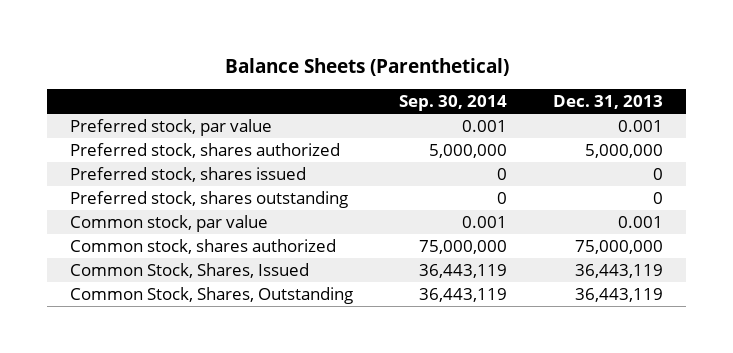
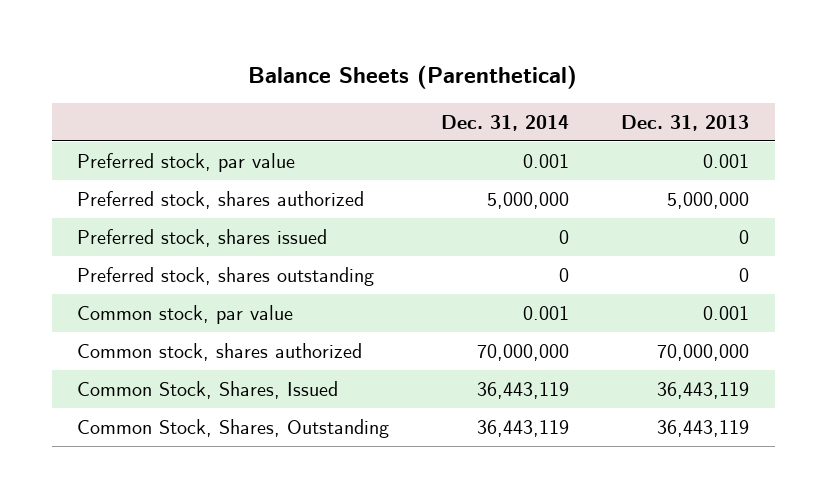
[399,94,508,111] Sep. 30, 2014 -> none
none -> [441,114,570,131] Dec. 31, 2014
[575,239,664,254] 75,000,000 -> [657,343,750,361] 70,000,000

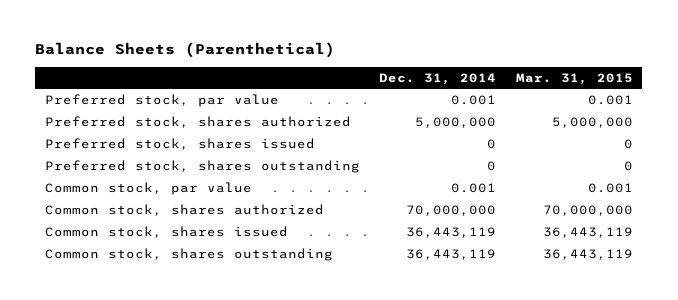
[621,114,750,131] Dec. 31, 2013 -> none
none -> [515,72,633,85] Mar. 31, 2015
[77,380,339,399] Common Stock, Shares, Issued -> [45,226,289,239] Common stock, shares issued
[77,418,390,438] Common Stock, Shares, Outstanding -> [45,248,334,262] Common stock, shares outstanding

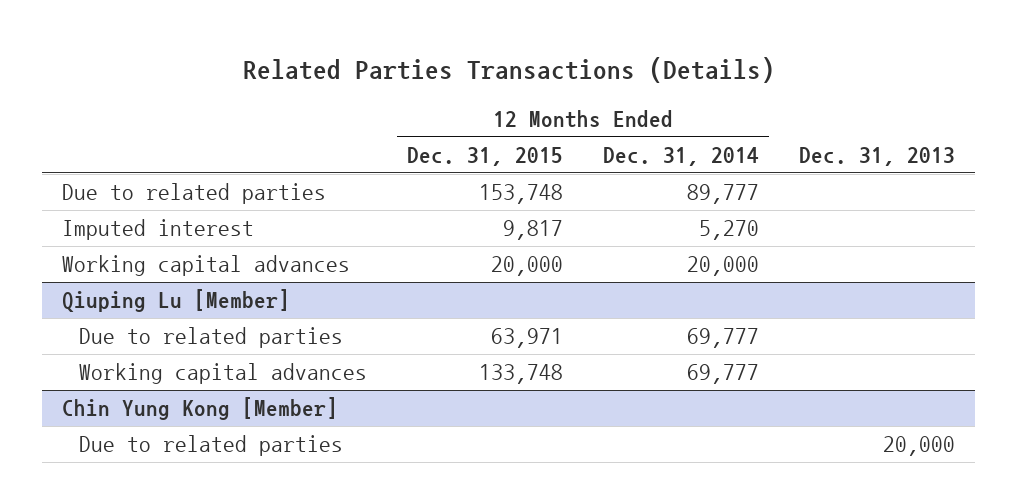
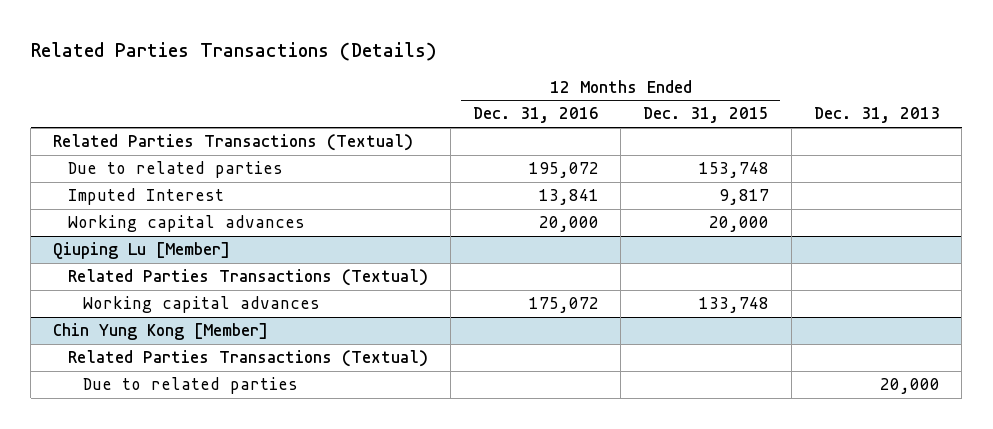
[603,147,760,167] Dec. 31, 2014 -> none
none -> [472,107,599,124] Dec. 31, 2016
none -> [52,134,413,152] Related Parties Transactions (Textual)
[61,219,254,241] Imputed interest -> [67,188,224,206] Imputed Interest
[78,327,343,349] Due to related parties -> none
none -> [67,269,428,287] Related Parties Transactions (Textual)
none -> [67,350,428,368] Related Parties Transactions (Textual)

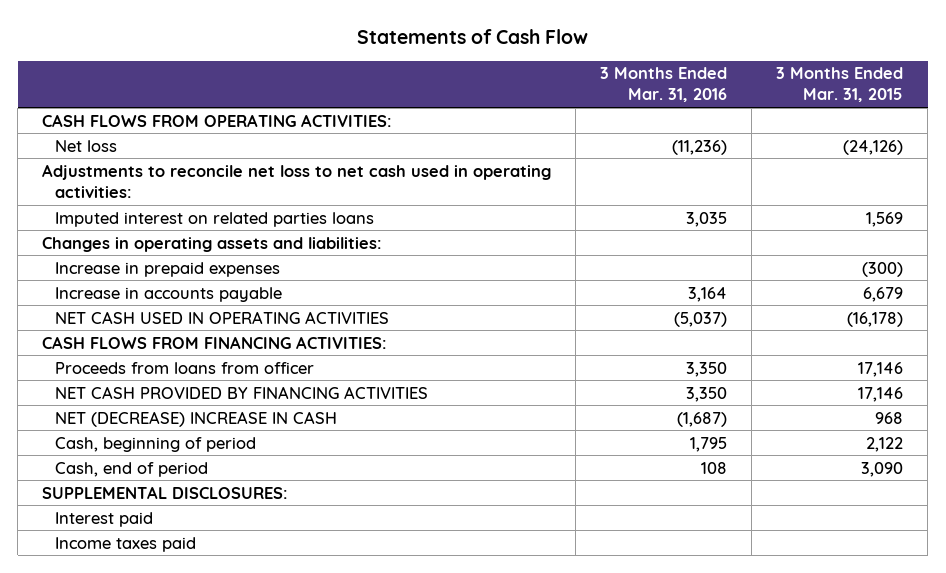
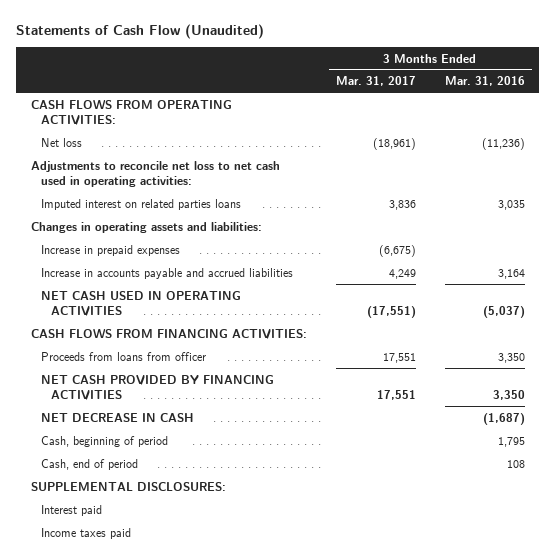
[356,28,588,44] Statements of Cash Flow -> [16,24,265,40] Statements of Cash Flow (Unaudited)
[776,67,904,103] 3 Months Ended Mar. 31, 2015 -> none
none -> [335,76,416,87] Mar. 31, 2017
[55,286,283,302] Increase in accounts payable -> [40,267,293,279] Increase in accounts payable and accrued liabilities
[55,410,338,427] NET (DECREASE) INCREASE IN CASH -> [40,412,194,422] NET DECREASE IN CASH

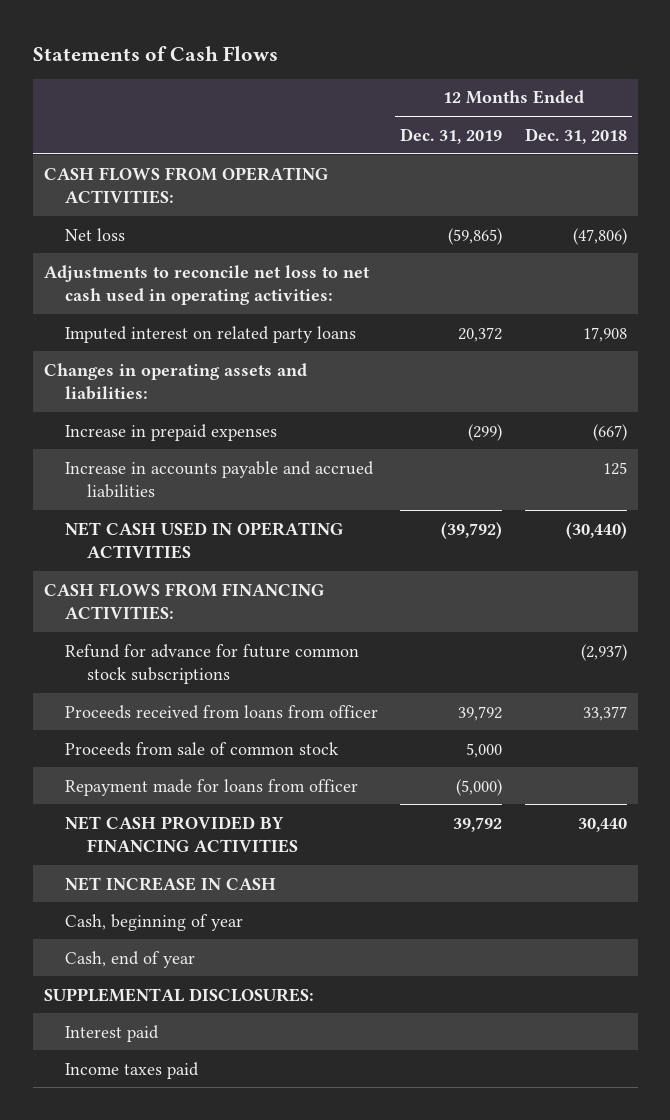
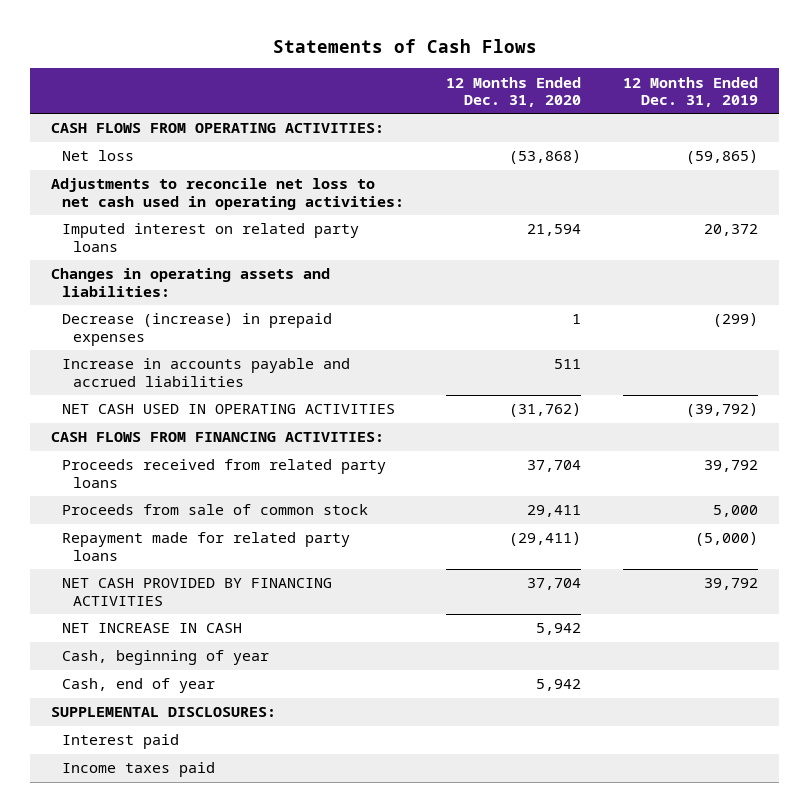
[524,127,627,144] Dec. 31, 2018 -> none
none -> [446,76,582,108] 12 Months Ended Dec. 31, 2020
[65,423,278,441] Increase in prepaid expenses -> [61,313,332,346] Decrease (increase) in prepaid expenses
[65,643,360,684] Refund for advance for future common stock subscriptions -> none
[65,704,379,719] Proceeds received from loans from officer -> [61,459,386,488] Proceeds received from related party loans
[65,778,359,796] Repayment made for loans from officer -> [61,532,350,561] Repayment made for related party loans

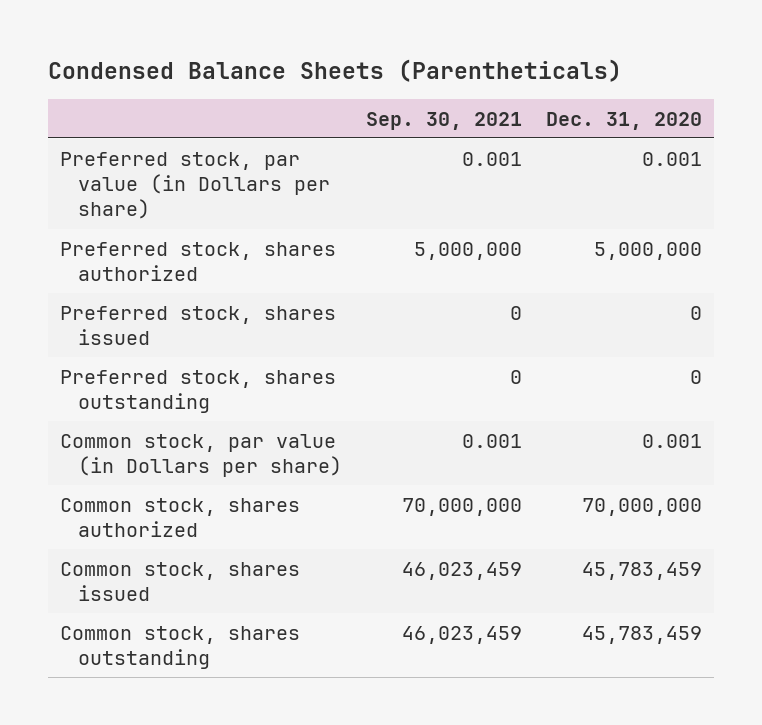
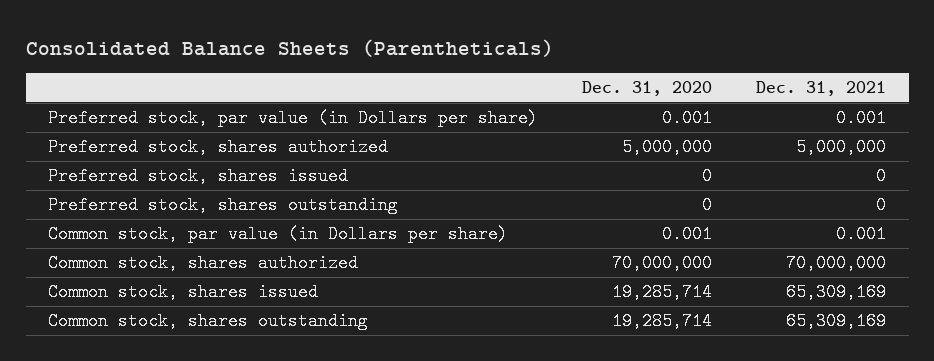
[47,58,622,82] Condensed Balance Sheets (Parentheticals) -> [25,38,554,57] Consolidated Balance Sheets (Parentheticals)
[365,111,522,130] Sep. 30, 2021 -> none
none -> [756,81,887,97] Dec. 31, 2021
[581,561,702,580] 45,783,459 -> [612,283,713,302] 19,285,714
[581,625,702,644] 45,783,459 -> [612,312,713,331] 19,285,714

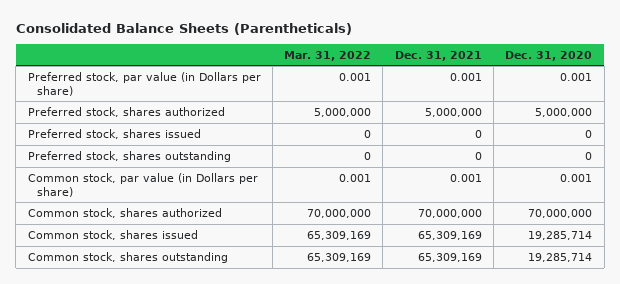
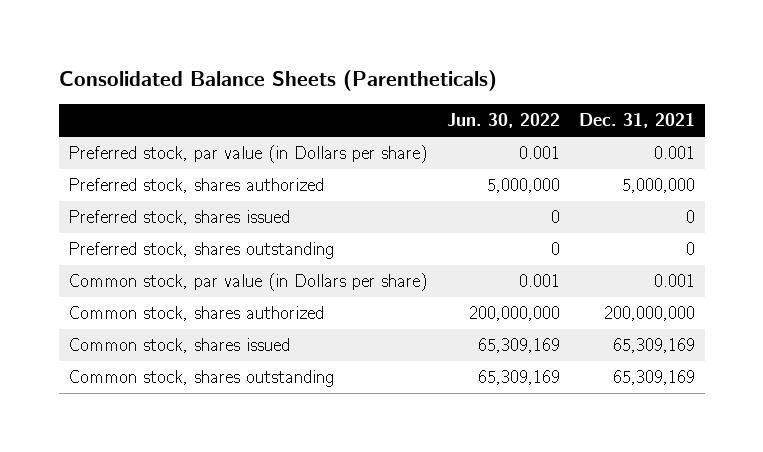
[284,50,372,61] Mar. 31, 2022 -> none
[505,50,593,61] Dec. 31, 2020 -> none
none -> [446,113,560,129] Jun. 30, 2022
[417,208,482,218] 70,000,000 -> [603,306,695,322] 200,000,000

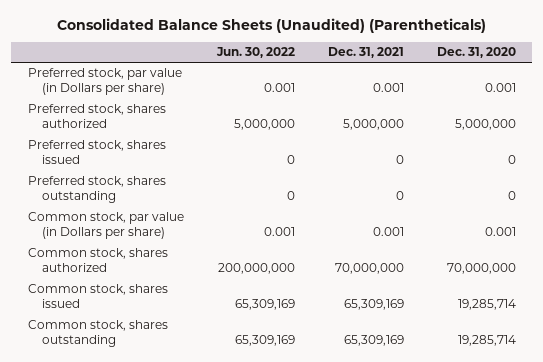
[58,70,497,92] Consolidated Balance Sheets (Parentheticals) -> [56,17,486,33] Consolidated Balance Sheets (Unaudited) (Parentheticals)
none -> [436,47,516,59] Dec. 31, 2020
[603,306,695,322] 200,000,000 -> [334,263,404,275] 70,000,000

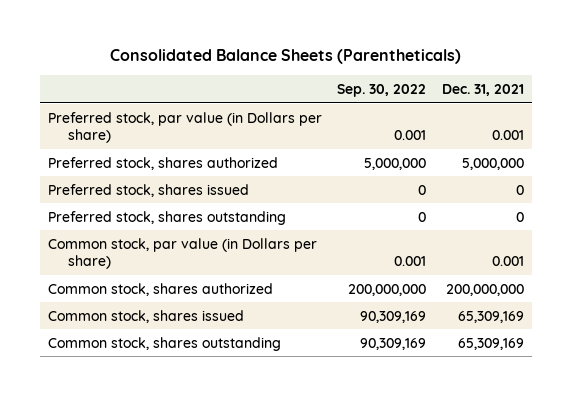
[56,17,486,33] Consolidated Balance Sheets (Unaudited) (Parentheticals) -> [109,49,461,65] Consolidated Balance Sheets (Parentheticals)
[215,47,295,59] Jun. 30, 2022 -> none
[436,47,516,59] Dec. 31, 2020 -> none
none -> [337,84,427,98] Sep. 30, 2022
[334,263,404,275] 70,000,000 -> [445,283,524,296] 200,000,000

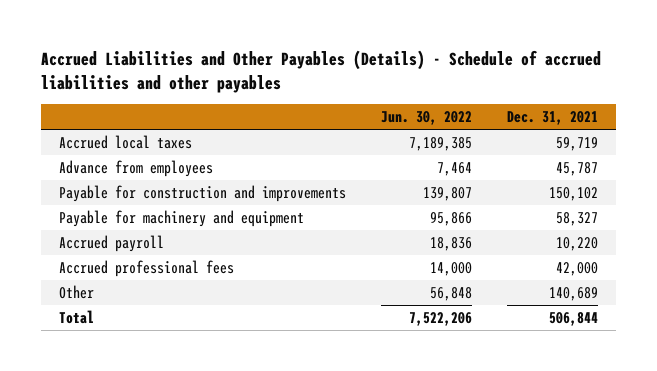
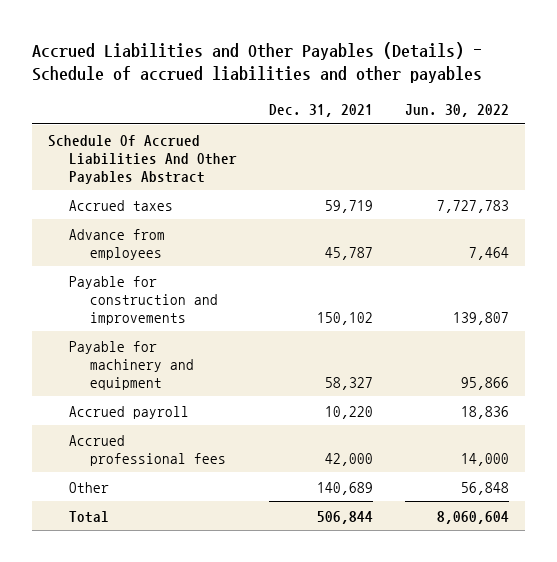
none -> [48,134,237,184] Schedule Of Accrued Liabilities And Other Payables Abstract
[58,134,192,149] Accrued local taxes -> [68,199,173,211] Accrued taxes
[409,136,473,151] 7,189,385 -> [437,199,510,213] 7,727,783
[409,311,473,326] 7,522,206 -> [437,510,510,524] 8,060,604

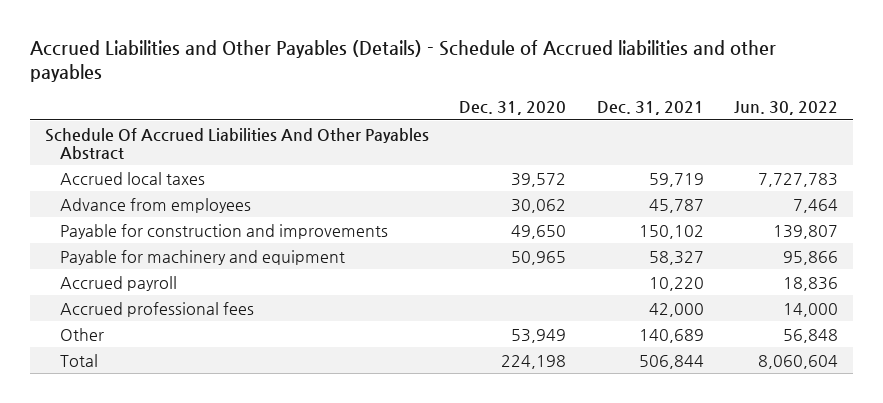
[32,41,483,84] Accrued Liabilities and Other Payables (Details) - Schedule of accrued liabilities and other payables -> [30,39,777,82] Accrued Liabilities and Other Payables (Details) - Schedule of Accrued liabilities and other payables
none -> [459,100,567,115] Dec. 31, 2020
[68,199,173,211] Accrued taxes -> [60,171,206,185] Accrued local taxes

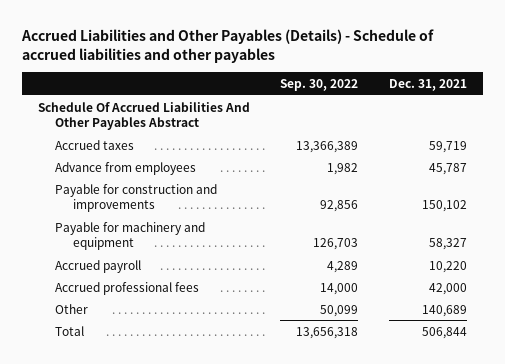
[30,39,777,82] Accrued Liabilities and Other Payables (Details) - Schedule of Accrued liabilities and other payables -> [21,29,435,64] Accrued Liabilities and Other Payables (Details) - Schedule of accrued liabilities and other payables
[459,100,567,115] Dec. 31, 2020 -> none
[733,100,838,115] Jun. 30, 2022 -> none
none -> [280,79,359,92] Sep. 30, 2022
[60,171,206,185] Accrued local taxes -> [55,139,135,150] Accrued taxes

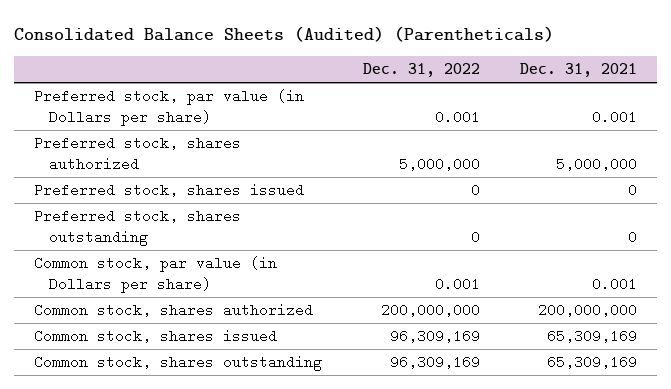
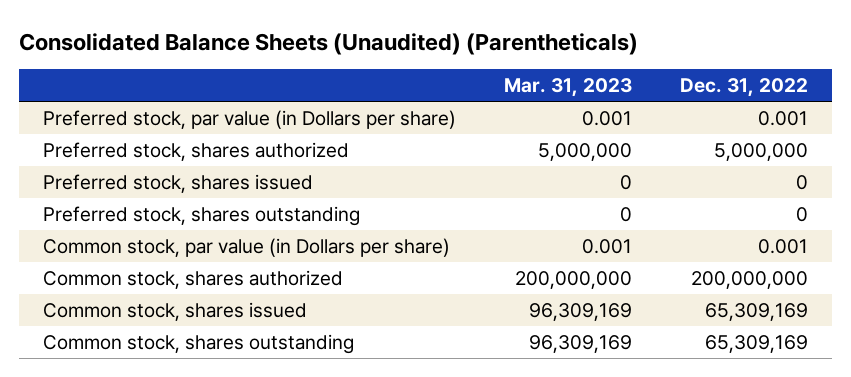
[14,25,555,42] Consolidated Balance Sheets (Audited) (Parentheticals) -> [19,32,639,55] Consolidated Balance Sheets (Unaudited) (Parentheticals)
[519,63,637,78] Dec. 31, 2021 -> none
none -> [504,78,633,98] Mar. 31, 2023
[389,329,480,344] 96,309,169 -> [704,302,808,321] 65,309,169
[389,355,480,370] 96,309,169 -> [704,334,808,353] 65,309,169

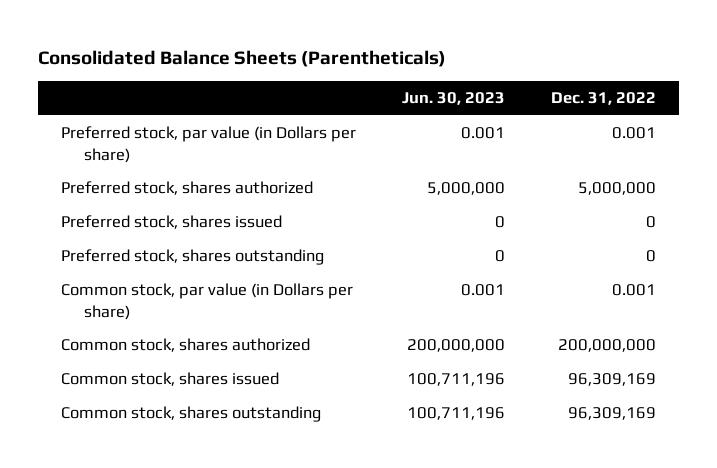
[19,32,639,55] Consolidated Balance Sheets (Unaudited) (Parentheticals) -> [38,50,447,68] Consolidated Balance Sheets (Parentheticals)
[504,78,633,98] Mar. 31, 2023 -> none
none -> [402,92,506,106] Jun. 30, 2023
[704,302,808,321] 65,309,169 -> [567,373,656,387] 96,309,169
[704,334,808,353] 65,309,169 -> [567,407,656,421] 96,309,169

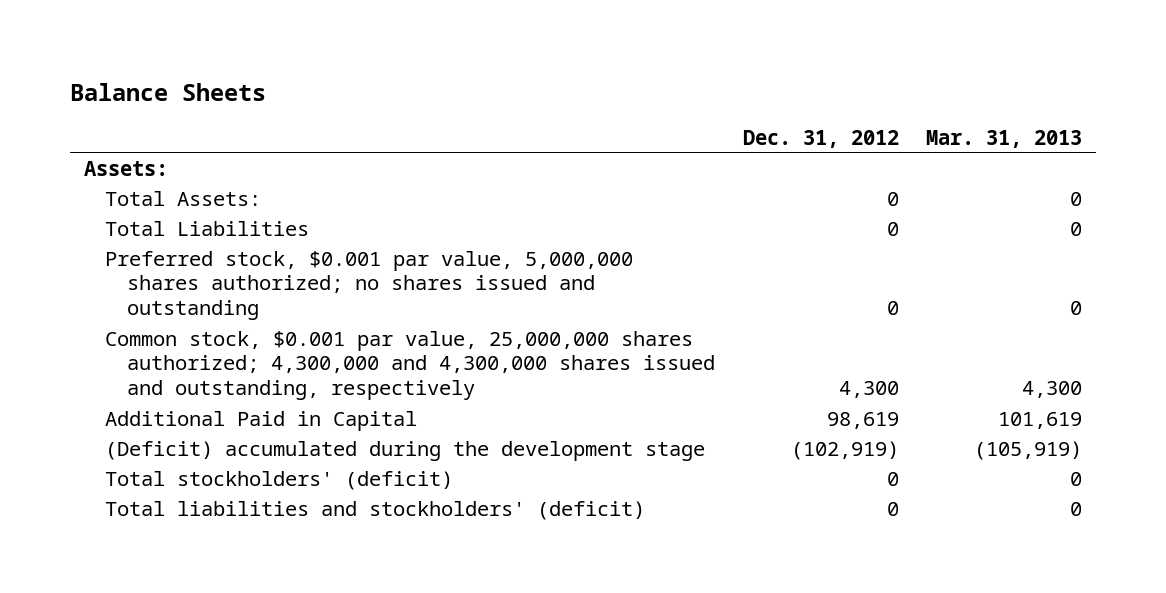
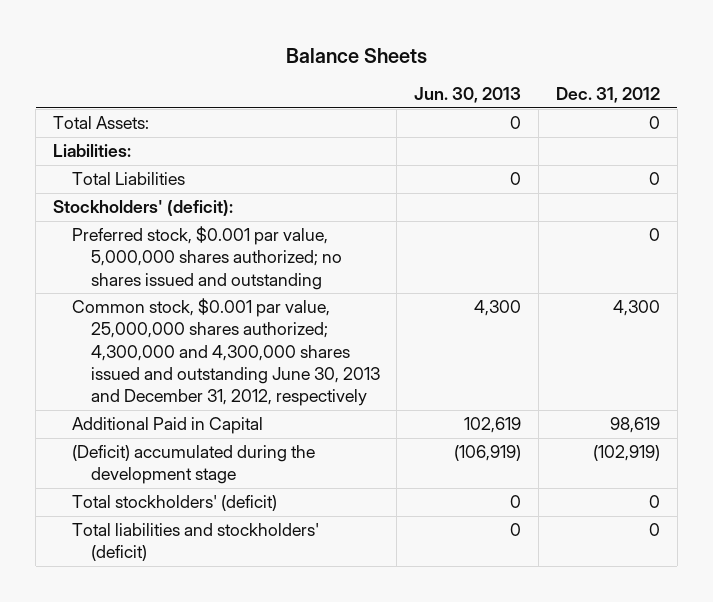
[926,129,1083,148] Mar. 31, 2013 -> none
none -> [414,87,522,104] Jun. 30, 2013
[83,160,168,176] Assets: -> none
none -> [53,144,132,158] Liabilities:
none -> [53,200,234,217] Stockholders' (deficit):
[105,330,715,400] Common stock, $0.001 par value, 25,000,000 shares authorized; 4,300,000 and 4,300,000 shares issued and outstanding, respectively -> [71,298,380,407] Common stock, $0.001 par value, 25,000,000 shares authorized; 4,300,000 and 4,300,000 shares issued and outstanding June 30, 2013 and December 31, 2012, respectively

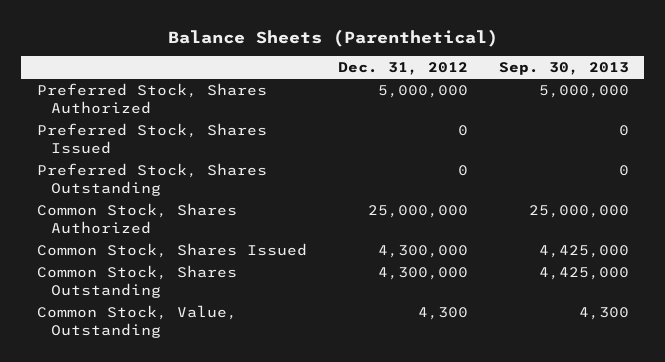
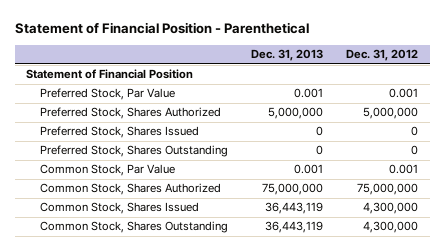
[167,28,498,47] Balance Sheets (Parenthetical) -> [14,22,309,35] Statement of Financial Position - Parenthetical
[498,62,629,76] Sep. 30, 2013 -> none
none -> [251,49,324,62] Dec. 31, 2013
none -> [26,69,194,80] Statement of Financial Position
none -> [40,88,176,101] Preferred Stock, Par Value
none -> [40,164,176,177] Common Stock, Par Value
[367,204,468,218] 25,000,000 -> [357,183,419,196] 75,000,000
[36,304,237,338] Common Stock, Value, Outstanding -> none

